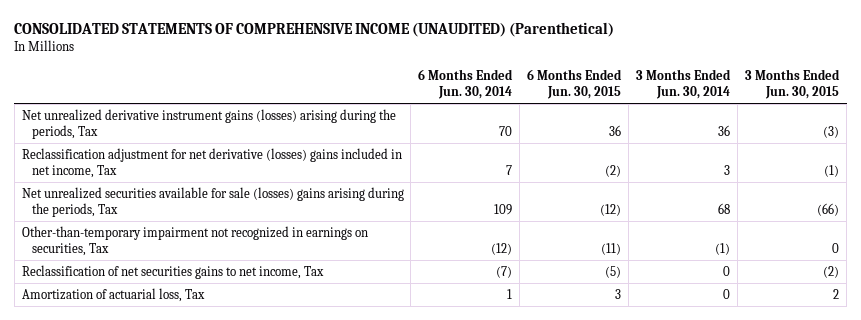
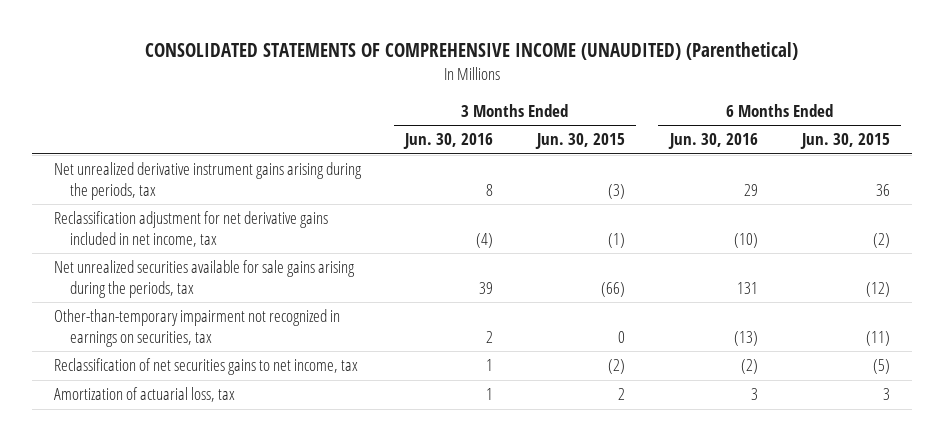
[418,69,514,100] 6 Months Ended Jun. 30, 2014 -> none
[636,69,732,100] 3 Months Ended Jun. 30, 2014 -> none
none -> [403,133,494,150] Jun. 30, 2016
none -> [667,133,758,150] Jun. 30, 2016
[21,108,396,139] Net unrealized derivative instrument gains (losses) arising during the periods, Tax -> [53,162,362,200] Net unrealized derivative instrument gains arising during the periods, tax
[21,147,402,178] Reclassification adjustment for net derivative (losses) gains included in net income, Tax -> [53,211,328,247] Reclassification adjustment for net derivative gains included in net income, tax
[21,186,404,217] Net unrealized securities available for sale (losses) gains arising during the periods, Tax -> [53,260,355,298] Net unrealized securities available for sale gains arising during the periods, tax
[21,225,368,256] Other-than-temporary impairment not recognized in earnings on securities, Tax -> [53,309,340,347] Other-than-temporary impairment not recognized in earnings on securities, tax
[21,264,324,279] Reclassification of net securities gains to net income, Tax -> [53,358,358,376] Reclassification of net securities gains to net income, tax
[21,287,205,302] Amortization of actuarial loss, Tax -> [53,387,235,403] Amortization of actuarial loss, tax

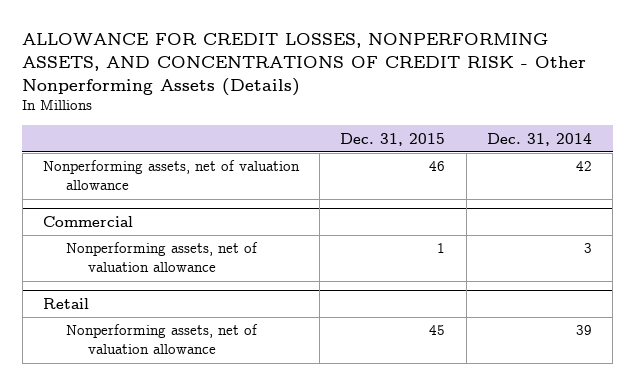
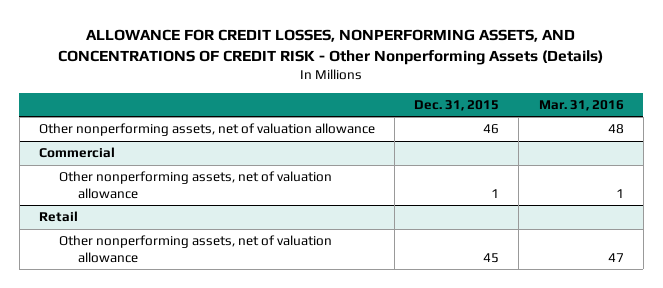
[486,132,592,146] Dec. 31, 2014 -> none
none -> [538,100,624,112] Mar. 31, 2016
[43,160,301,191] Nonperforming assets, net of valuation allowance -> [39,123,376,137] Other nonperforming assets, net of valuation allowance
[65,242,258,273] Nonperforming assets, net of valuation allowance -> [58,171,332,199] Other nonperforming assets, net of valuation allowance
[65,324,258,355] Nonperforming assets, net of valuation allowance -> [58,235,332,263] Other nonperforming assets, net of valuation allowance

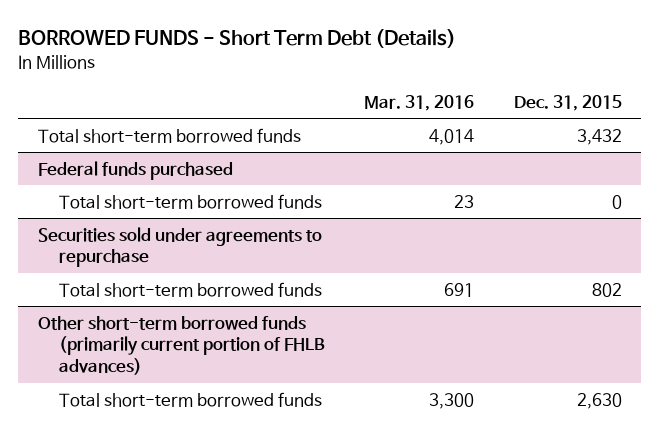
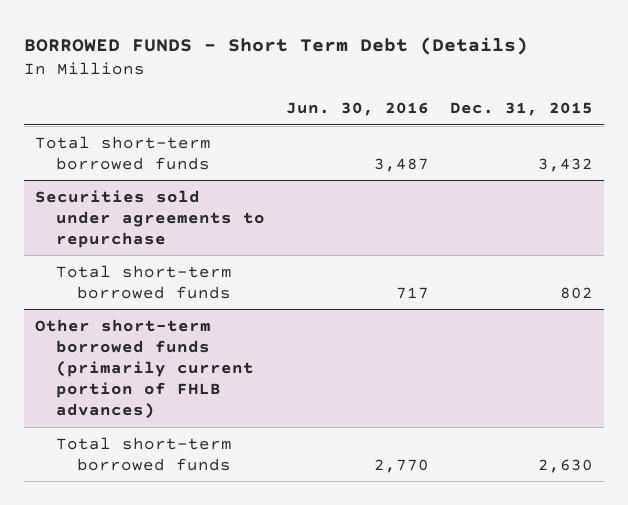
[364,94,475,111] Mar. 31, 2016 -> none
none -> [286,102,430,117] Jun. 30, 2016
[37,160,233,180] Federal funds purchased -> none
[58,193,322,209] Total short-term borrowed funds -> none

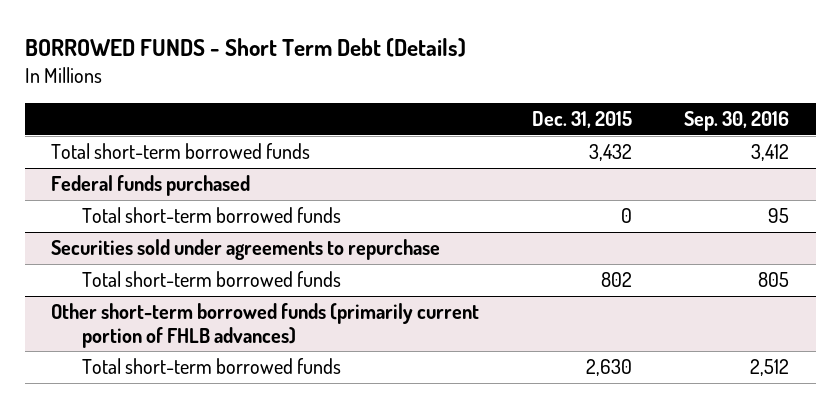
[286,102,430,117] Jun. 30, 2016 -> none
none -> [684,111,790,132] Sep. 30, 2016
none -> [50,175,250,197] Federal funds purchased
none -> [82,207,342,224] Total short-term borrowed funds

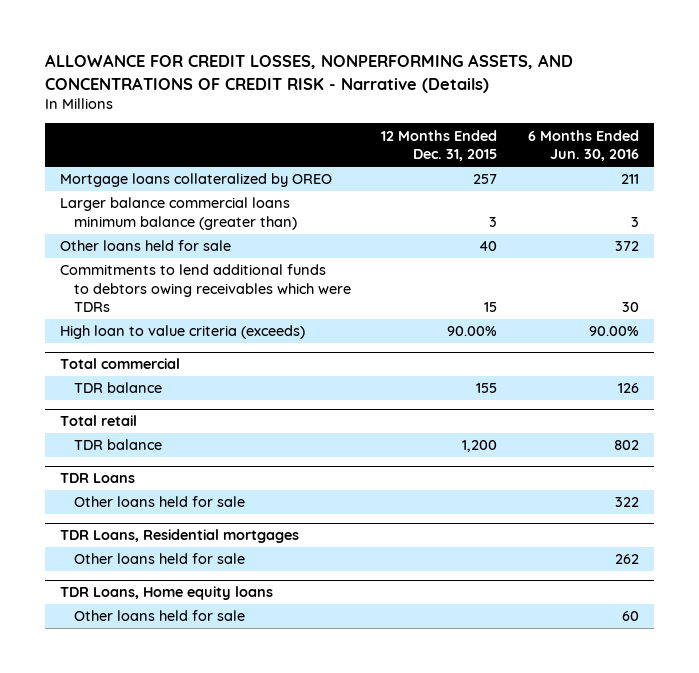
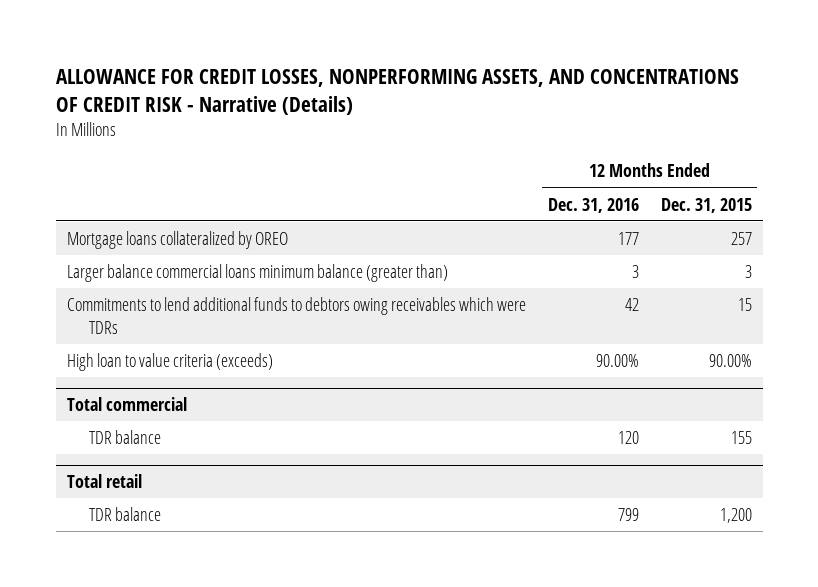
[527,129,639,162] 6 Months Ended Jun. 30, 2016 -> none
none -> [547,197,639,213] Dec. 31, 2016
[60,240,232,252] Other loans held for sale -> none
[60,473,136,484] TDR Loans -> none
[74,496,246,508] Other loans held for sale -> none
[60,529,300,544] TDR Loans, Residential mortgages -> none
[74,553,246,565] Other loans held for sale -> none
[60,586,274,601] TDR Loans, Home equity loans -> none
[74,610,246,622] Other loans held for sale -> none

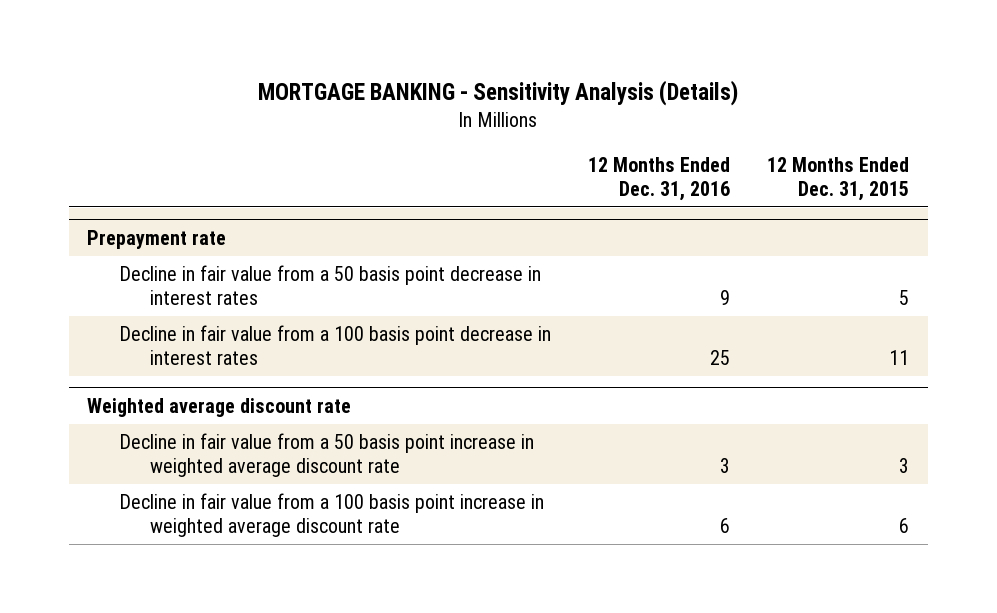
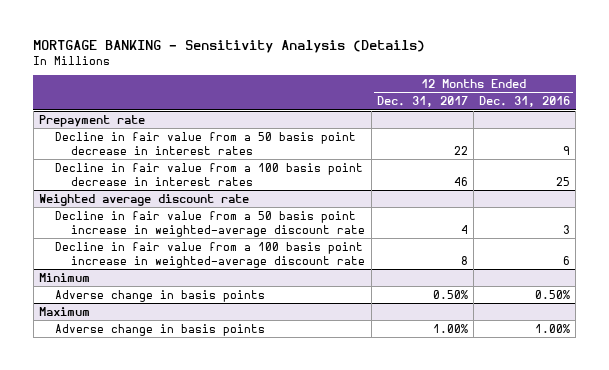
[767,156,910,201] 12 Months Ended Dec. 31, 2015 -> none
none -> [376,96,468,108] Dec. 31, 2017
[118,433,534,478] Decline in fair value from a 50 basis point increase in weighted average discount rate -> [55,210,366,237] Decline in fair value from a 50 basis point increase in weighted-average discount rate
[118,493,544,538] Decline in fair value from a 100 basis point increase in weighted average discount rate -> [55,241,366,268] Decline in fair value from a 100 basis point increase in weighted-average discount rate
none -> [38,272,90,282] Minimum
none -> [55,289,266,302] Adverse change in basis points
none -> [38,306,90,316] Maximum
none -> [55,323,266,336] Adverse change in basis points

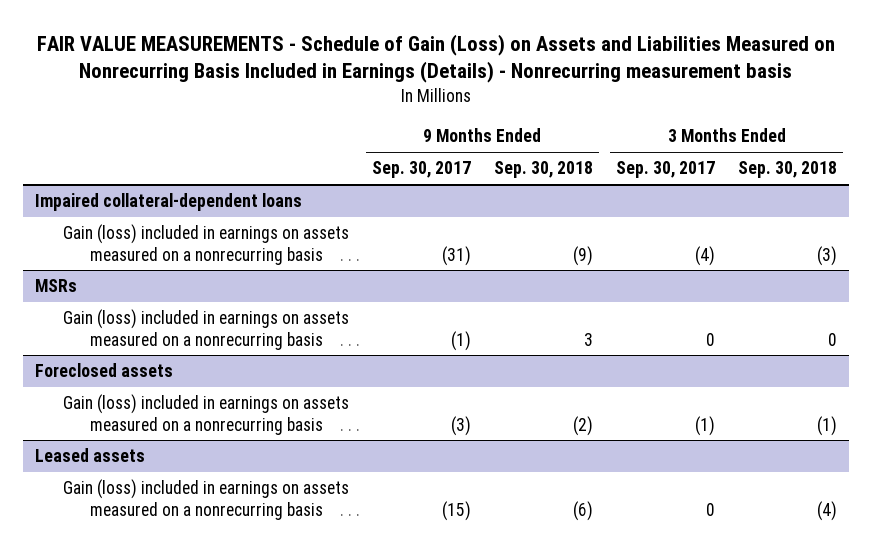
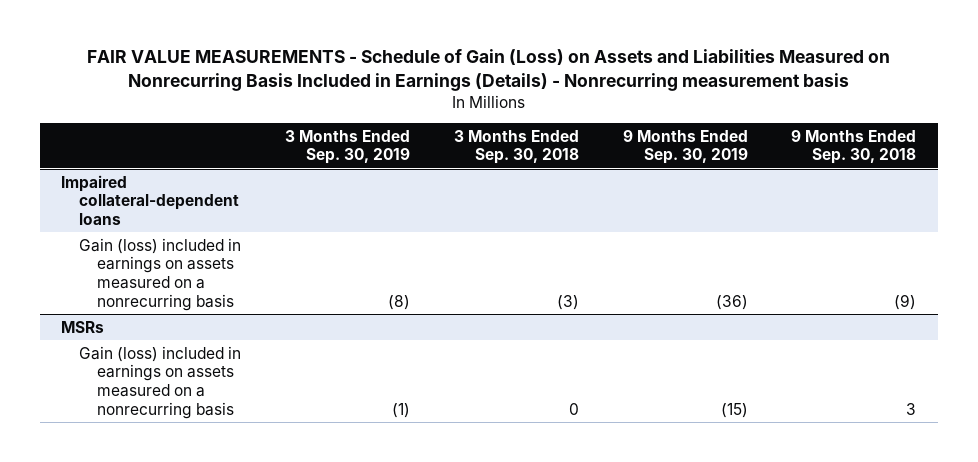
[371,161,471,179] Sep. 30, 2017 -> none
[616,161,716,179] Sep. 30, 2017 -> none
none -> [285,129,411,165] 3 Months Ended Sep. 30, 2019
none -> [622,129,748,165] 9 Months Ended Sep. 30, 2019
[35,363,174,378] Foreclosed assets -> none
[62,394,349,435] Gain (loss) included in earnings on assets measured on a nonrecurring basis -> none
[35,448,146,463] Leased assets -> none
[62,479,349,520] Gain (loss) included in earnings on assets measured on a nonrecurring basis -> none

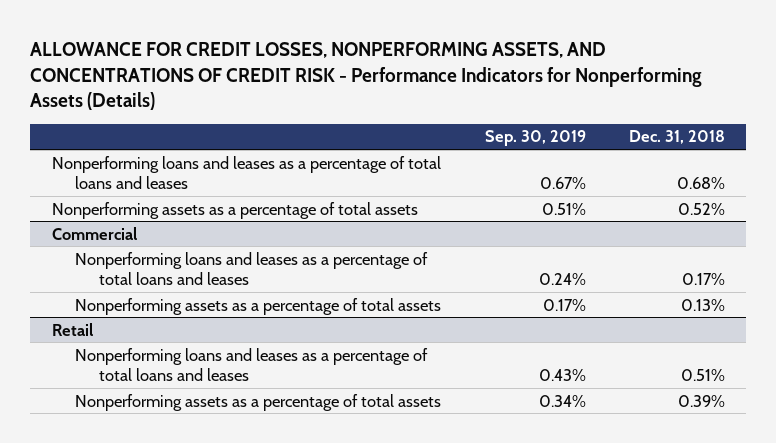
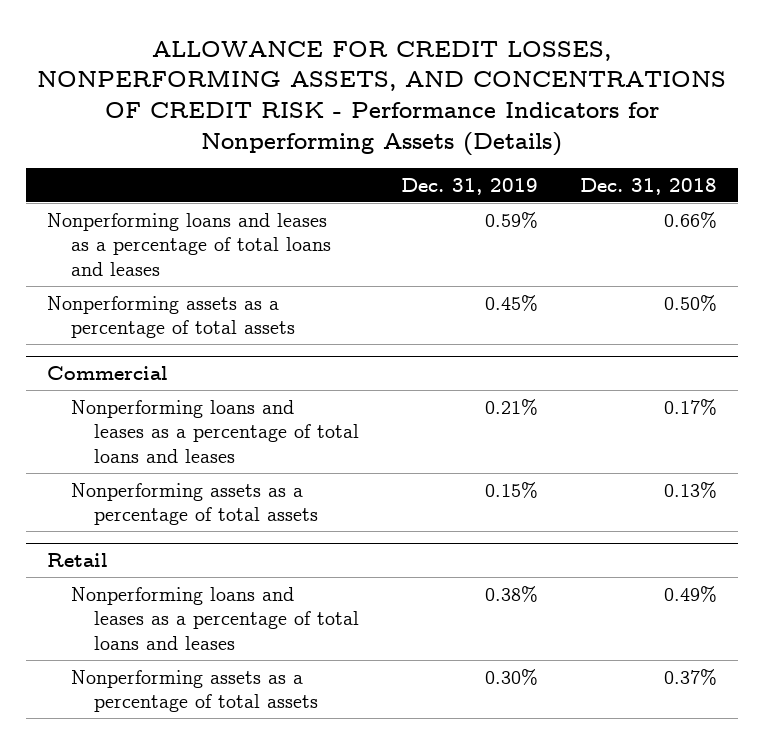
[484,130,586,147] Sep. 30, 2019 -> none
none -> [401,177,539,195] Dec. 31, 2019
[676,177,725,190] 0.68% -> [663,211,717,228] 0.66%
[677,202,725,215] 0.52% -> [663,294,717,311] 0.50%
[680,369,725,382] 0.51% -> [663,585,717,602] 0.49%
[677,394,725,407] 0.39% -> [663,668,717,685] 0.37%

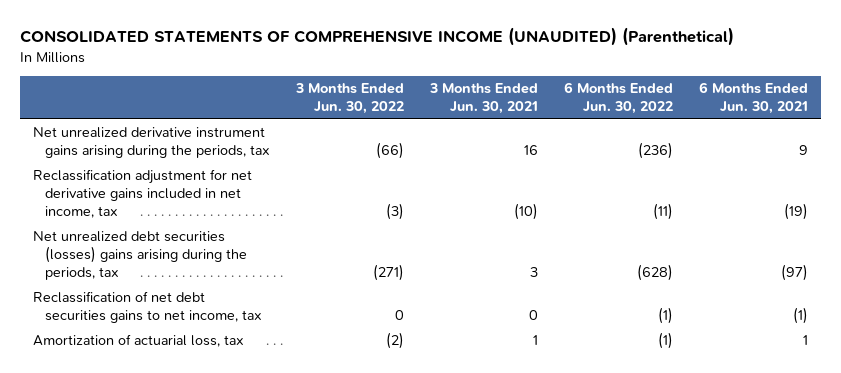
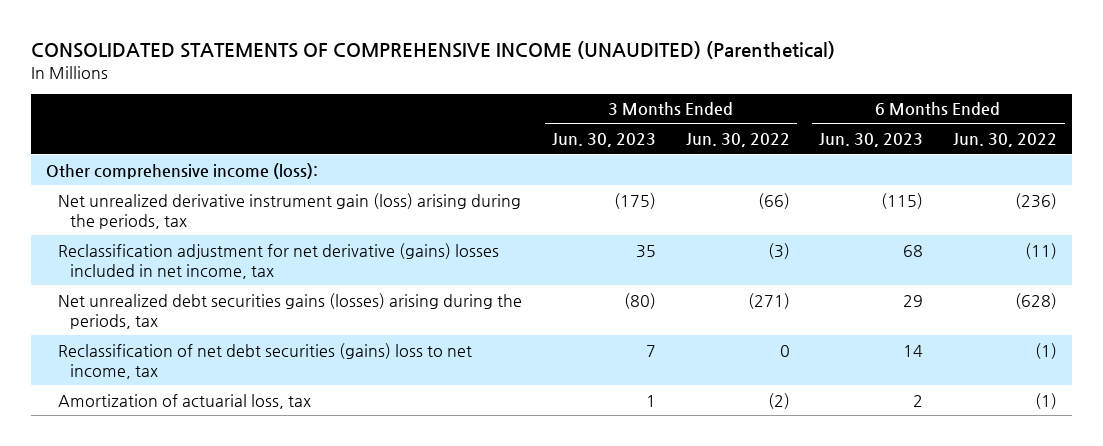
[428,83,538,115] 3 Months Ended Jun. 30, 2021 -> none
[699,82,809,115] 6 Months Ended Jun. 30, 2021 -> none
none -> [551,133,656,148] Jun. 30, 2023
none -> [819,133,924,148] Jun. 30, 2023
none -> [46,162,319,179] Other comprehensive income (loss):
[32,127,270,159] Net unrealized derivative instrument gains arising during the periods, tax -> [58,192,522,230] Net unrealized derivative instrument gain (loss) arising during the periods, tax
[32,169,252,219] Reclassification adjustment for net derivative gains included in net income, tax -> [58,242,500,280] Reclassification adjustment for net derivative (gains) losses included in net income, tax
[32,231,247,281] Net unrealized debt securities (losses) gains arising during the periods, tax -> [58,292,523,330] Net unrealized debt securities gains (losses) arising during the periods, tax
[32,291,262,324] Reclassification of net debt securities gains to net income, tax -> [58,342,473,380] Reclassification of net debt securities (gains) loss to net income, tax

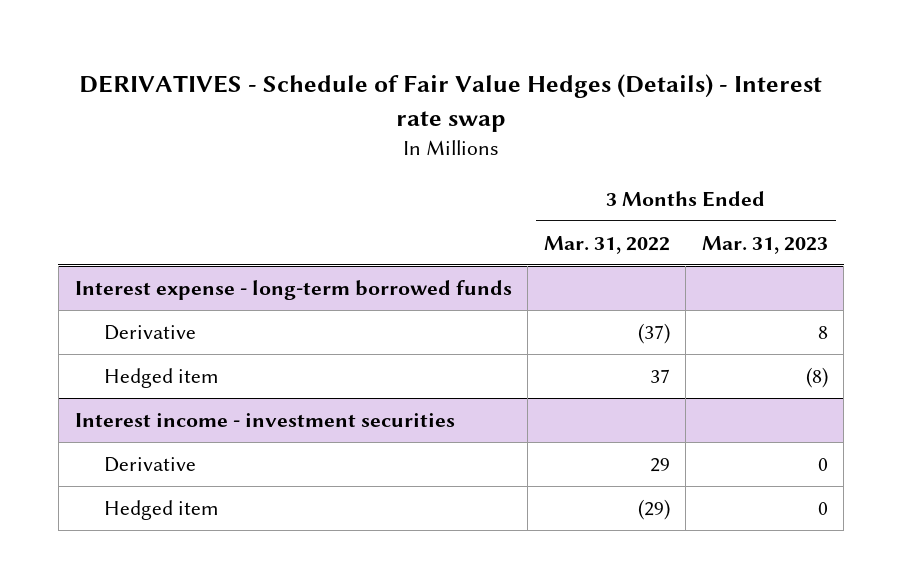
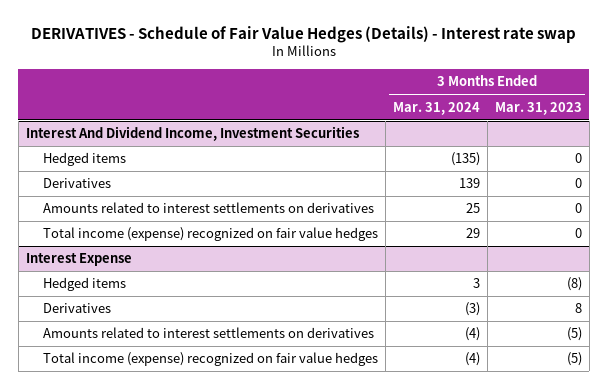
[543,235,670,254] Mar. 31, 2022 -> none
none -> [392,101,480,115] Mar. 31, 2024
[103,324,196,340] Derivative -> none
[103,456,196,472] Derivative -> none
[74,279,512,300] Interest expense - long-term borrowed funds -> [25,126,359,142] Interest And Dividend Income, Investment Securities
[103,367,218,388] Hedged item -> [42,152,126,167] Hedged items
[805,366,828,388] (8) -> [574,153,582,164] 0
none -> [42,178,111,189] Derivatives
none -> [42,202,374,214] Amounts related to interest settlements on derivatives
none -> [42,227,378,242] Total income (expense) recognized on fair value hedges
[74,412,455,427] Interest income - investment securities -> [25,253,132,267] Interest Expense
[103,499,218,520] Hedged item -> [42,277,126,292] Hedged items
[817,501,828,515] 0 -> [566,277,582,292] (8)
none -> [42,303,111,314] Derivatives
none -> [42,327,374,339] Amounts related to interest settlements on derivatives
none -> [42,352,378,367] Total income (expense) recognized on fair value hedges

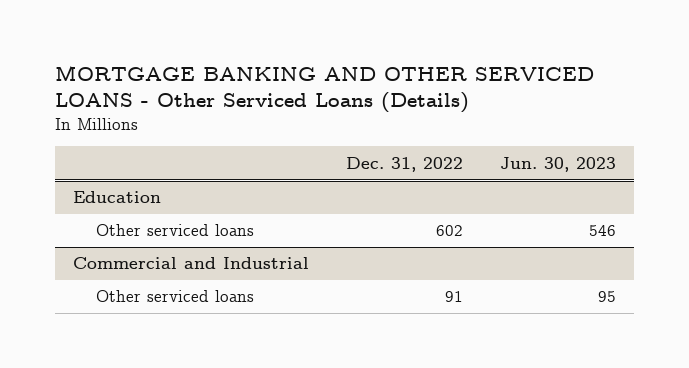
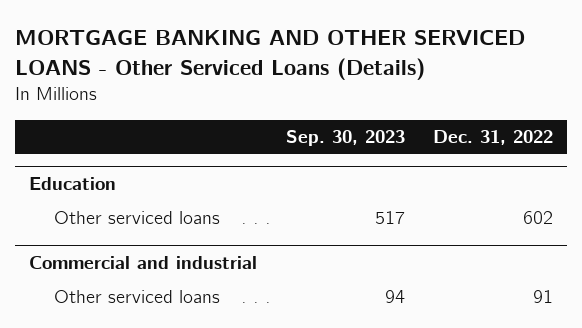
[499,156,616,172] Jun. 30, 2023 -> none
none -> [285,130,405,147] Sep. 30, 2023
[73,257,310,270] Commercial and Industrial -> [29,255,258,269] Commercial and industrial

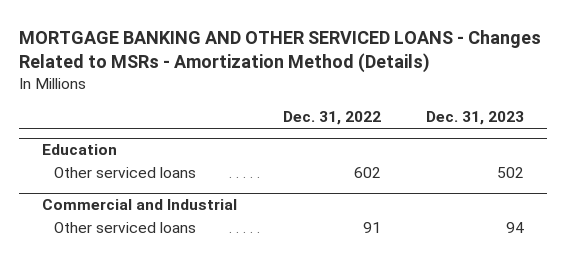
[15,30,526,80] MORTGAGE BANKING AND OTHER SERVICED LOANS - Other Serviced Loans (Details) -> [19,29,542,73] MORTGAGE BANKING AND OTHER SERVICED LOANS - Changes Related to MSRs - Amortization Method (Details)
[285,130,405,147] Sep. 30, 2023 -> none
none -> [426,110,525,125] Dec. 31, 2023
[29,255,258,269] Commercial and industrial -> [42,199,238,211] Commercial and Industrial

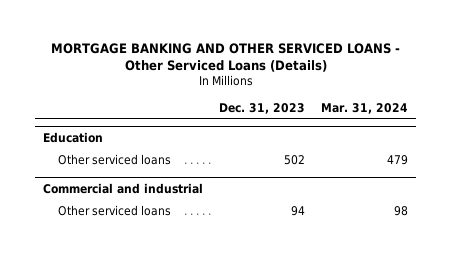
[19,29,542,73] MORTGAGE BANKING AND OTHER SERVICED LOANS - Changes Related to MSRs - Amortization Method (Details) -> [50,42,400,73] MORTGAGE BANKING AND OTHER SERVICED LOANS - Other Serviced Loans (Details)
[282,110,381,125] Dec. 31, 2022 -> none
none -> [321,102,409,114] Mar. 31, 2024
[42,199,238,211] Commercial and Industrial -> [43,183,204,195] Commercial and industrial

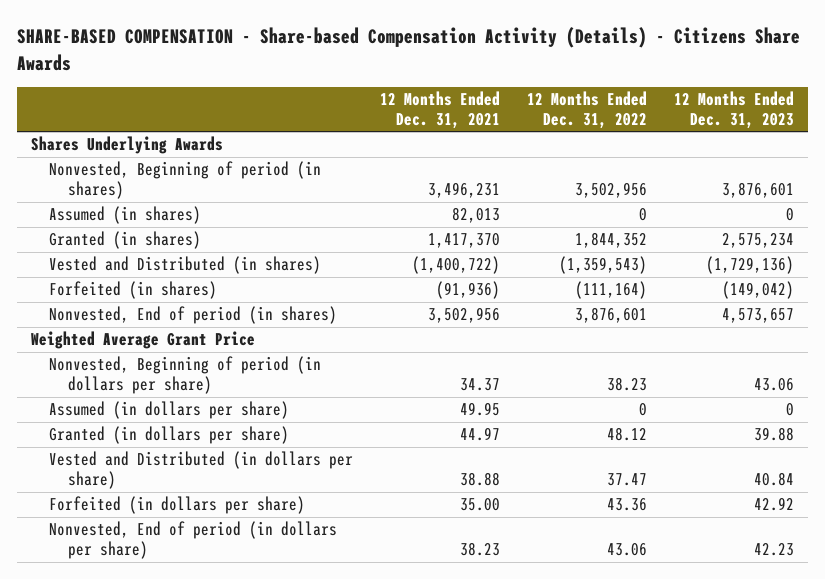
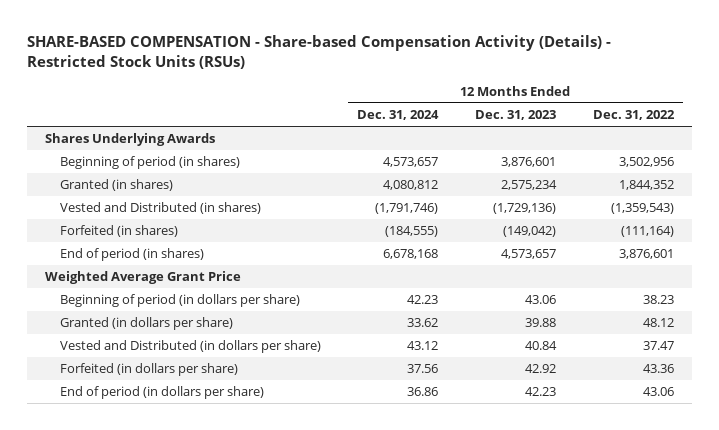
[17,27,801,71] SHARE-BASED COMPENSATION - Share-based Compensation Activity (Details) - Citizens Share Awards -> [26,34,611,69] SHARE-BASED COMPENSATION - Share-based Compensation Activity (Details) - Restricted Stock Units (RSUs)
[380,90,501,129] 12 Months Ended Dec. 31, 2021 -> none
none -> [357,109,440,120] Dec. 31, 2024
[49,206,202,225] Assumed (in shares) -> none
[49,161,322,200] Nonvested, Beginning of period (in shares) -> [59,156,240,170] Beginning of period (in shares)
[49,306,338,325] Nonvested, End of period (in shares) -> [59,248,204,262] End of period (in shares)
[49,401,290,420] Assumed (in dollars per share) -> none
[49,356,322,395] Nonvested, Beginning of period (in dollars per share) -> [59,294,300,308] Beginning of period (in dollars per share)
[49,521,338,560] Nonvested, End of period (in dollars per share) -> [59,386,264,400] End of period (in dollars per share)

